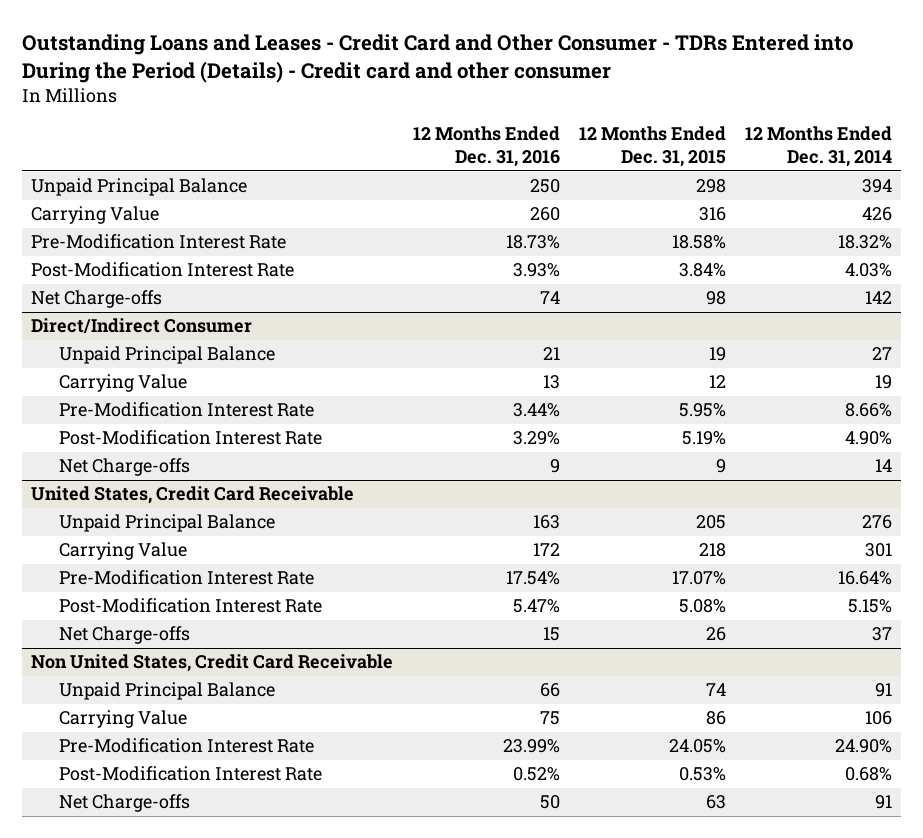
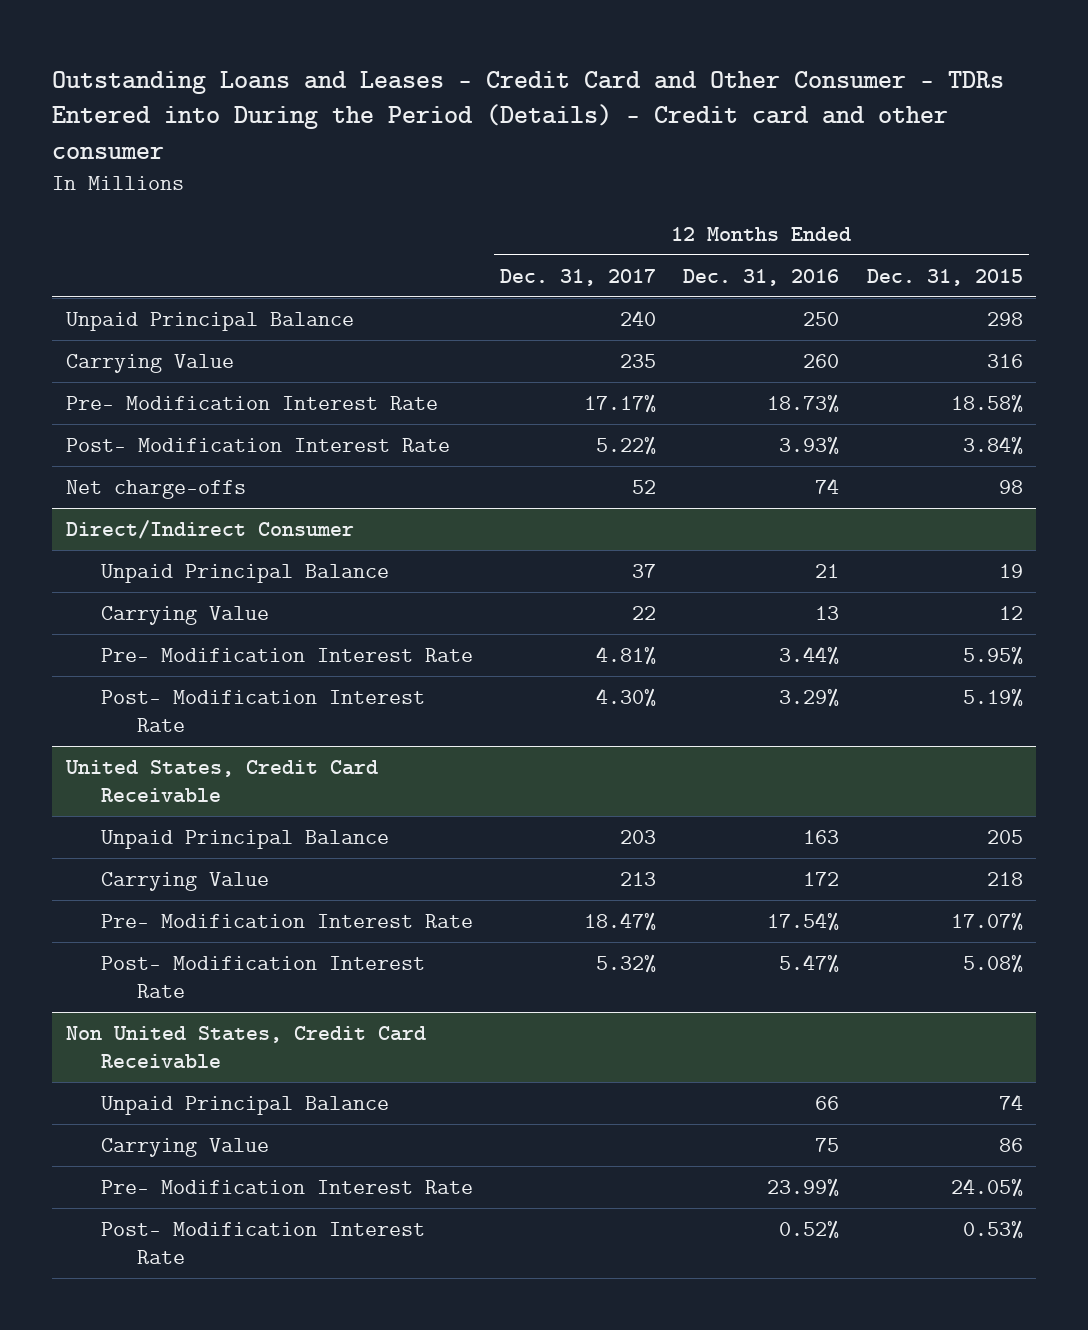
[744,126,892,168] 12 Months Ended Dec. 31, 2014 -> none
none -> [500,268,657,286] Dec. 31, 2017
[31,234,287,250] Pre-Modification Interest Rate -> [65,395,438,410] Pre- Modification Interest Rate
[31,262,295,278] Post-Modification Interest Rate -> [65,437,450,452] Post- Modification Interest Rate
[31,290,163,309] Net Charge-offs -> [65,479,246,499] Net charge-offs
[58,458,190,477] Net Charge-offs -> none
[58,402,314,418] Pre-Modification Interest Rate -> [101,647,474,662] Pre- Modification Interest Rate
[58,430,322,446] Post-Modification Interest Rate -> [101,689,426,732] Post- Modification Interest Rate
[58,626,190,645] Net Charge-offs -> none
[58,570,314,586] Pre-Modification Interest Rate -> [101,913,474,928] Pre- Modification Interest Rate
[58,598,322,614] Post-Modification Interest Rate -> [101,955,426,998] Post- Modification Interest Rate
[58,794,190,813] Net Charge-offs -> none
[58,738,314,754] Pre-Modification Interest Rate -> [101,1179,474,1194] Pre- Modification Interest Rate
[58,766,322,782] Post-Modification Interest Rate -> [101,1221,426,1264] Post- Modification Interest Rate

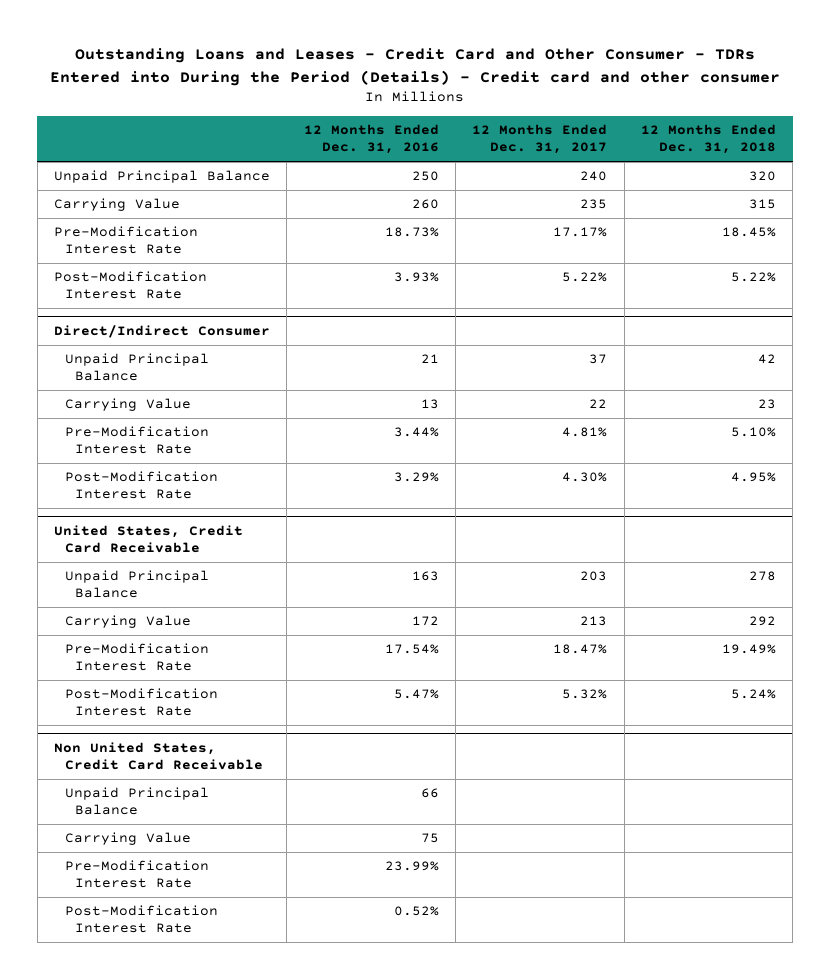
[866,268,1023,286] Dec. 31, 2015 -> none
none -> [641,124,777,155] 12 Months Ended Dec. 31, 2018
[65,479,246,499] Net charge-offs -> none
[65,395,438,410] Pre- Modification Interest Rate -> [53,226,198,255] Pre-Modification Interest Rate
[65,437,450,452] Post- Modification Interest Rate -> [53,271,207,300] Post-Modification Interest Rate
[101,647,474,662] Pre- Modification Interest Rate -> [64,426,209,455] Pre-Modification Interest Rate
[101,689,426,732] Post- Modification Interest Rate -> [64,471,218,500] Post-Modification Interest Rate
[101,913,474,928] Pre- Modification Interest Rate -> [64,643,209,672] Pre-Modification Interest Rate
[101,955,426,998] Post- Modification Interest Rate -> [64,688,218,717] Post-Modification Interest Rate
[101,1179,474,1194] Pre- Modification Interest Rate -> [64,860,209,889] Pre-Modification Interest Rate
[101,1221,426,1264] Post- Modification Interest Rate -> [64,905,218,934] Post-Modification Interest Rate

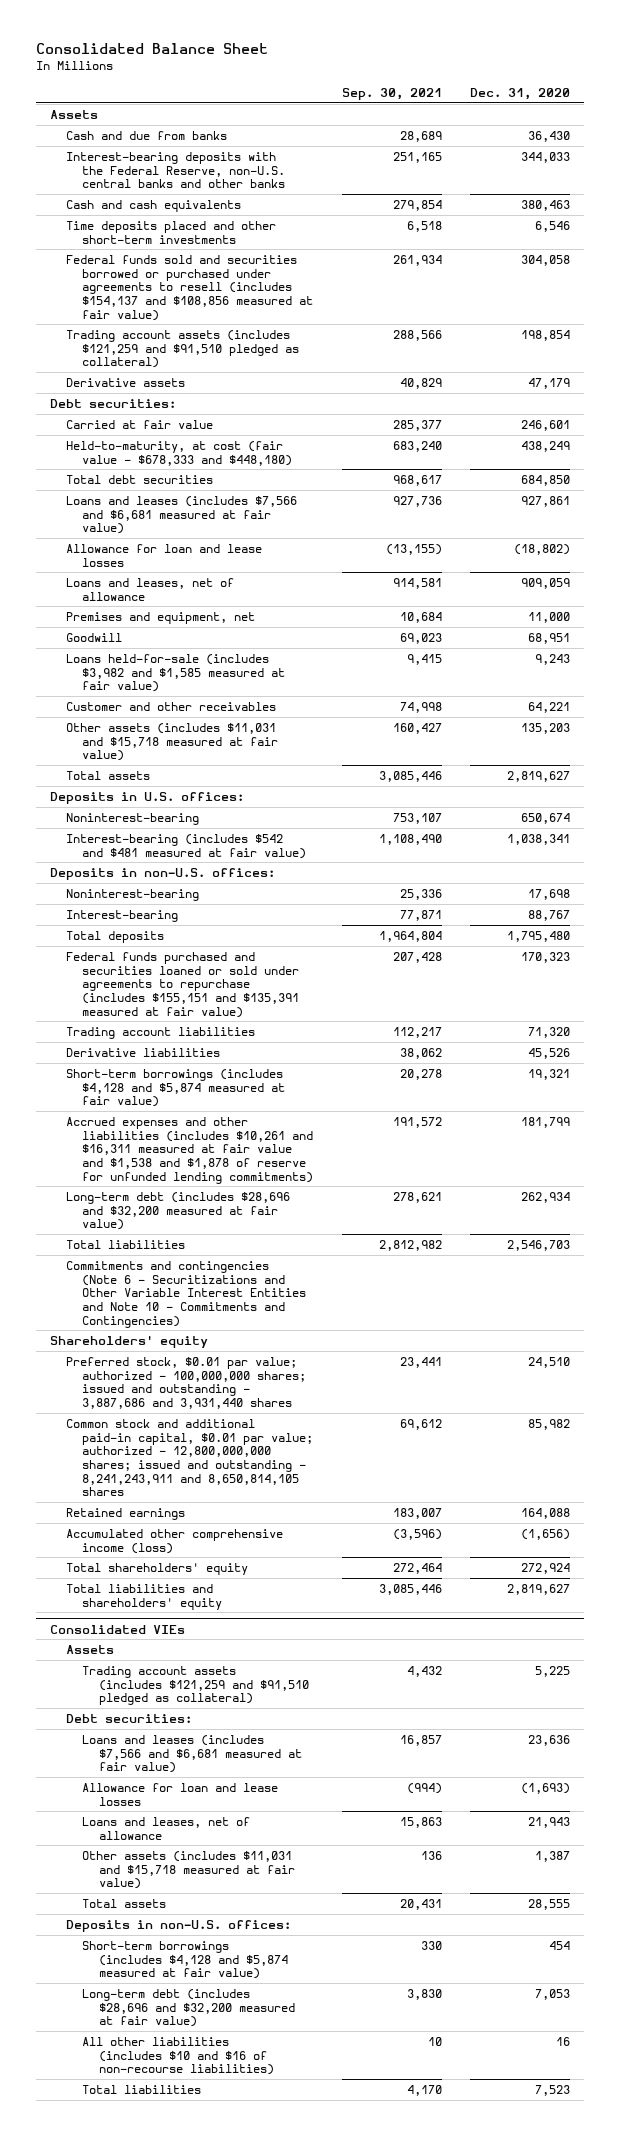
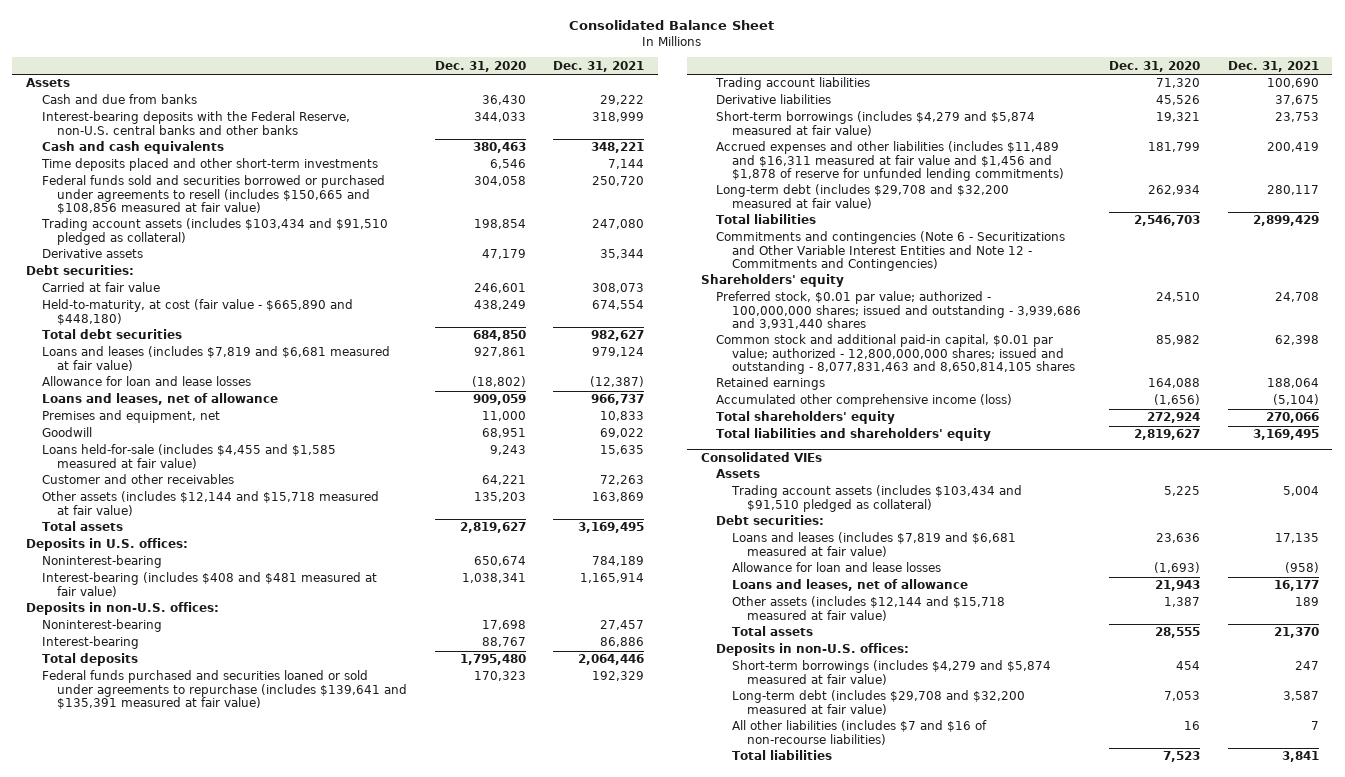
[341,88,442,101] Sep. 30, 2021 -> none
none -> [553,60,645,72] Dec. 31, 2021
[66,254,314,321] Federal funds sold and securities borrowed or purchased under agreements to resell (includes $154,137 and $108,856 measured at fair value) -> [41,175,385,215] Federal funds sold and securities borrowed or purchased under agreements to resell (includes $150,665 and $108,856 measured at fair value)
[66,329,300,369] Trading account assets (includes $121,259 and $91,510 pledged as collateral) -> [40,218,388,245] Trading account assets (includes $103,434 and $91,510 pledged as collateral)
[66,440,293,466] Held-to-maturity, at cost (fair value - $678,333 and $448,180) -> [41,299,353,325] Held-to-maturity, at cost (fair value - $665,890 and $448,180)
[66,495,298,535] Loans and leases (includes $7,566 and $6,681 measured at fair value) -> [41,346,390,371] Loans and leases (includes $7,819 and $6,681 measured at fair value)
[66,653,286,693] Loans held-for-sale (includes $3,982 and $1,585 measured at fair value) -> [41,444,336,469] Loans held-for-sale (includes $4,455 and $1,585 measured at fair value)
[66,722,279,762] Other assets (includes $11,031 and $15,718 measured at fair value) -> [41,491,379,516] Other assets (includes $12,144 and $15,718 measured at fair value)
[66,833,307,859] Interest-bearing (includes $542 and $481 measured at fair value) -> [41,572,377,597] Interest-bearing (includes $408 and $481 measured at fair value)
[66,951,300,1018] Federal funds purchased and securities loaned or sold under agreements to repurchase (includes $155,151 and $135,391 measured at fair value) -> [41,670,408,710] Federal funds purchased and securities loaned or sold under agreements to repurchase (includes $139,641 and $135,391 measured at fair value)
[66,1068,286,1108] Short-term borrowings (includes $4,128 and $5,874 measured at fair value) -> [716,111,1036,136] Short-term borrowings (includes $4,279 and $5,874 measured at fair value)
[66,1116,314,1184] Accrued expenses and other liabilities (includes $10,261 and $16,311 measured at fair value and $1,538 and $1,878 of reserve for unfunded lending commitments) -> [716,141,1064,182] Accrued expenses and other liabilities (includes $11,489 and $16,311 measured at fair value and $1,456 and $1,878 of reserve for unfunded lending commitments)
[66,1191,291,1231] Long-term debt (includes $28,696 and $32,200 measured at fair value) -> [716,184,1010,209] Long-term debt (includes $29,708 and $32,200 measured at fair value)
[66,1260,307,1328] Commitments and contingencies (Note 6 - Securitizations and Other Variable Interest Entities and Note 10 - Commitments and Contingencies) -> [716,231,1066,272] Commitments and contingencies (Note 6 - Securitizations and Other Variable Interest Entities and Note 12 - Commitments and Contingencies)
[66,1356,307,1409] Preferred stock, $0.01 par value; authorized - 100,000,000 shares; issued and outstanding - 3,887,686 and 3,931,440 shares -> [716,291,1081,330] Preferred stock, $0.01 par value; authorized - 100,000,000 shares; issued and outstanding - 3,939,686 and 3,931,440 shares
[66,1418,314,1497] Common stock and additional paid-in capital, $0.01 par value; authorized - 12,800,000,000 shares; issued and outstanding - 8,241,243,911 and 8,650,814,105 shares -> [716,334,1075,375] Common stock and additional paid-in capital, $0.01 par value; authorized - 12,800,000,000 shares; issued and outstanding - 8,077,831,463 and 8,650,814,105 shares
[82,1665,309,1706] Trading account assets (includes $121,259 and $91,510 pledged as collateral) -> [730,485,1022,512] Trading account assets (includes $103,434 and $91,510 pledged as collateral)
[82,1734,302,1774] Loans and leases (includes $7,566 and $6,681 measured at fair value) -> [731,532,1016,557] Loans and leases (includes $7,819 and $6,681 measured at fair value)
[82,1850,295,1890] Other assets (includes $11,031 and $15,718 measured at fair value) -> [731,596,1005,621] Other assets (includes $12,144 and $15,718 measured at fair value)
[82,1940,288,1980] Short-term borrowings (includes $4,128 and $5,874 measured at fair value) -> [731,660,1051,685] Short-term borrowings (includes $4,279 and $5,874 measured at fair value)
[82,1988,295,2028] Long-term debt (includes $28,696 and $32,200 measured at fair value) -> [731,690,1025,715] Long-term debt (includes $29,708 and $32,200 measured at fair value)
[82,2036,274,2076] All other liabilities (includes $10 and $16 of non-recourse liabilities) -> [731,720,987,745] All other liabilities (includes $7 and $16 of non-recourse liabilities)

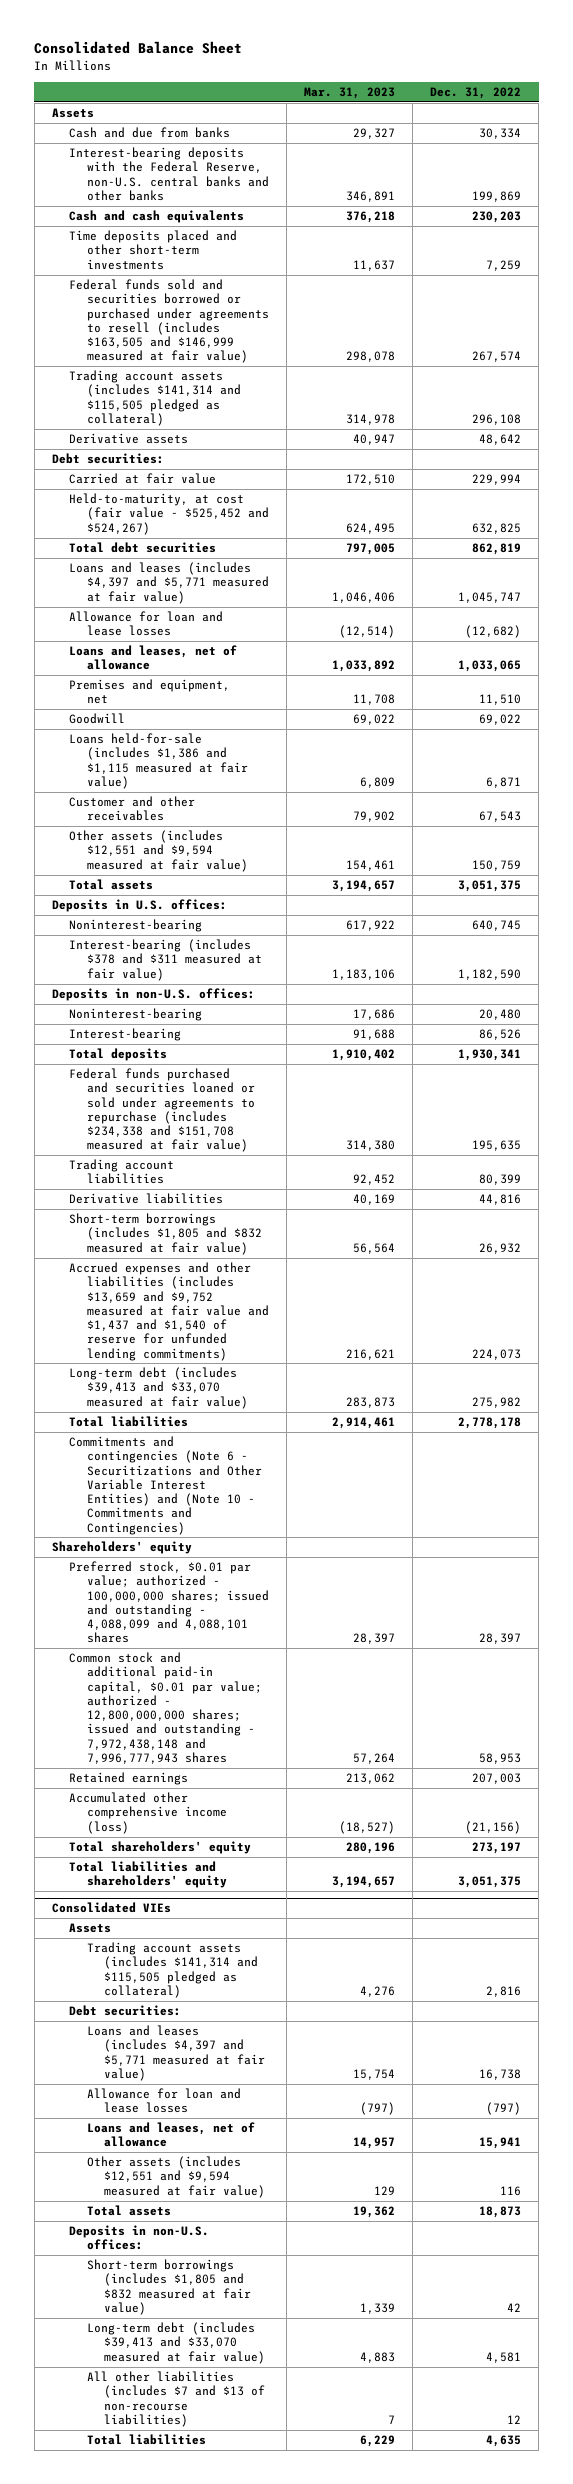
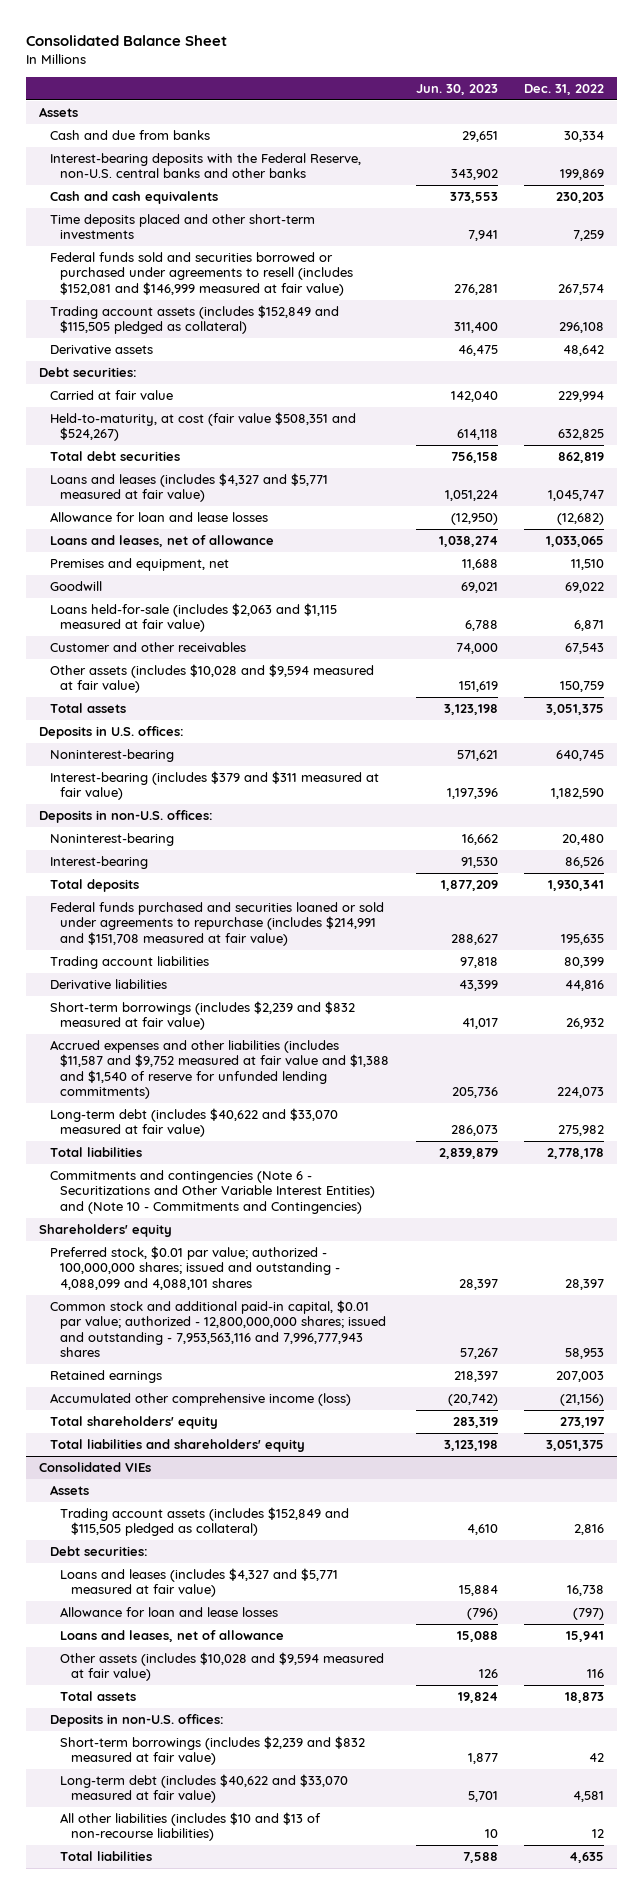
[304,86,396,99] Mar. 31, 2023 -> none
none -> [415,83,498,95] Jun. 30, 2023
[69,279,269,364] Federal funds sold and securities borrowed or purchased under agreements to resell (includes $163,505 and $146,999 measured at fair value) -> [49,252,354,296] Federal funds sold and securities borrowed or purchased under agreements to resell (includes $152,081 and $146,999 measured at fair value)
[69,370,241,426] Trading account assets (includes $141,314 and $115,505 pledged as collateral) -> [49,305,339,335] Trading account assets (includes $152,849 and $115,505 pledged as collateral)
[69,493,269,535] Held-to-maturity, at cost (fair value - $525,452 and $524,267) -> [49,412,356,442] Held-to-maturity, at cost (fair value $508,351 and $524,267)
[69,562,269,604] Loans and leases (includes $4,397 and $5,771 measured at fair value) -> [49,473,328,503] Loans and leases (includes $4,327 and $5,771 measured at fair value)
[69,733,248,789] Loans held-for-sale (includes $1,386 and $1,115 measured at fair value) -> [49,603,337,633] Loans held-for-sale (includes $2,063 and $1,115 measured at fair value)
[69,830,248,872] Other assets (includes $12,551 and $9,594 measured at fair value) -> [49,664,374,694] Other assets (includes $10,028 and $9,594 measured at fair value)
[69,939,262,981] Interest-bearing (includes $378 and $311 measured at fair value) -> [49,771,379,801] Interest-bearing (includes $379 and $311 measured at fair value)
[69,1068,255,1153] Federal funds purchased and securities loaned or sold under agreements to repurchase (includes $234,338 and $151,708 measured at fair value) -> [49,902,384,946] Federal funds purchased and securities loaned or sold under agreements to repurchase (includes $214,991 and $151,708 measured at fair value)
[69,1213,262,1255] Short-term borrowings (includes $1,805 and $832 measured at fair value) -> [49,1001,355,1031] Short-term borrowings (includes $2,239 and $832 measured at fair value)
[69,1262,269,1361] Accrued expenses and other liabilities (includes $13,659 and $9,752 measured at fair value and $1,437 and $1,540 of reserve for unfunded lending commitments) -> [49,1040,390,1099] Accrued expenses and other liabilities (includes $11,587 and $9,752 measured at fair value and $1,388 and $1,540 of reserve for unfunded lending commitments)
[69,1367,248,1409] Long-term debt (includes $39,413 and $33,070 measured at fair value) -> [49,1108,338,1138] Long-term debt (includes $40,622 and $33,070 measured at fair value)
[69,1652,262,1764] Common stock and additional paid-in capital, $0.01 par value; authorized - 12,800,000,000 shares; issued and outstanding - 7,972,438,148 and 7,996,777,943 shares -> [49,1300,387,1357] Common stock and additional paid-in capital, $0.01 par value; authorized - 12,800,000,000 shares; issued and outstanding - 7,953,563,116 and 7,996,777,943 shares
[86,1942,259,1998] Trading account assets (includes $141,314 and $115,505 pledged as collateral) -> [60,1507,350,1537] Trading account assets (includes $152,849 and $115,505 pledged as collateral)
[86,2025,266,2081] Loans and leases (includes $4,397 and $5,771 measured at fair value) -> [60,1568,339,1598] Loans and leases (includes $4,327 and $5,771 measured at fair value)
[86,2156,266,2198] Other assets (includes $12,551 and $9,594 measured at fair value) -> [60,1652,385,1682] Other assets (includes $10,028 and $9,594 measured at fair value)
[86,2259,252,2315] Short-term borrowings (includes $1,805 and $832 measured at fair value) -> [60,1736,366,1766] Short-term borrowings (includes $2,239 and $832 measured at fair value)
[86,2322,266,2364] Long-term debt (includes $39,413 and $33,070 measured at fair value) -> [60,1774,349,1804] Long-term debt (includes $40,622 and $33,070 measured at fair value)
[86,2371,266,2427] All other liabilities (includes $7 and $13 of non-recourse liabilities) -> [60,1812,322,1842] All other liabilities (includes $10 and $13 of non-recourse liabilities)

